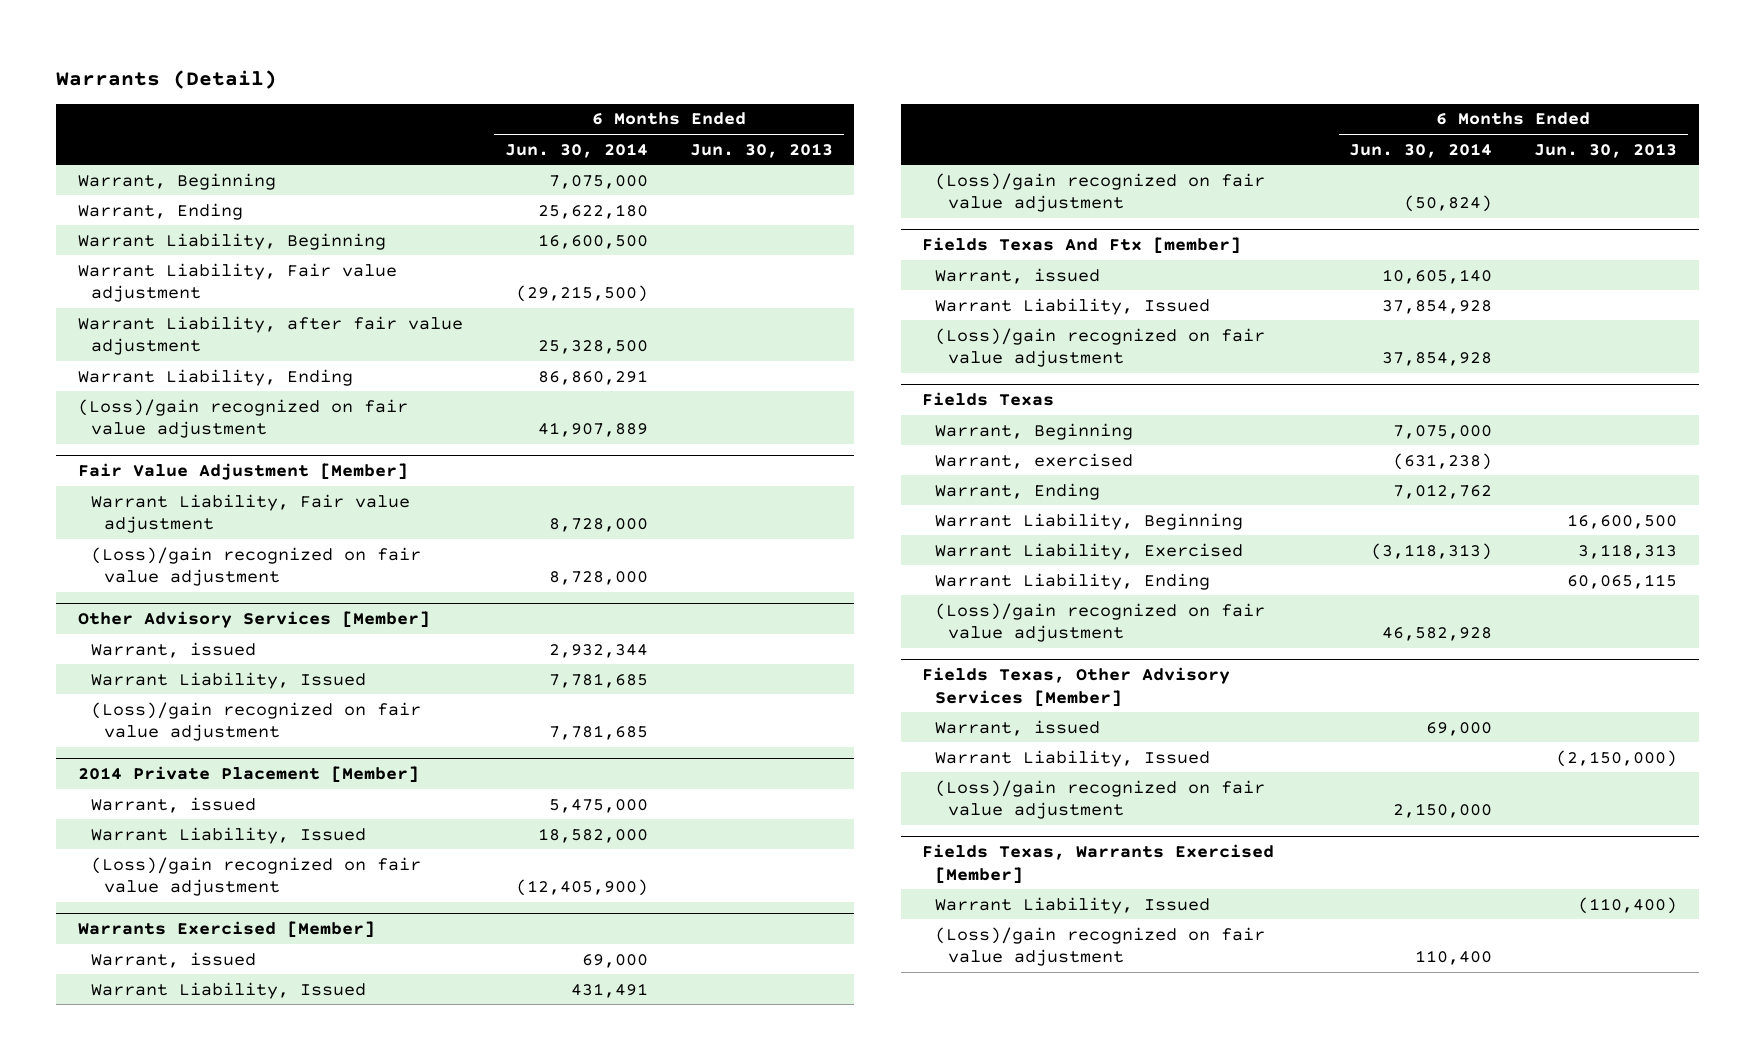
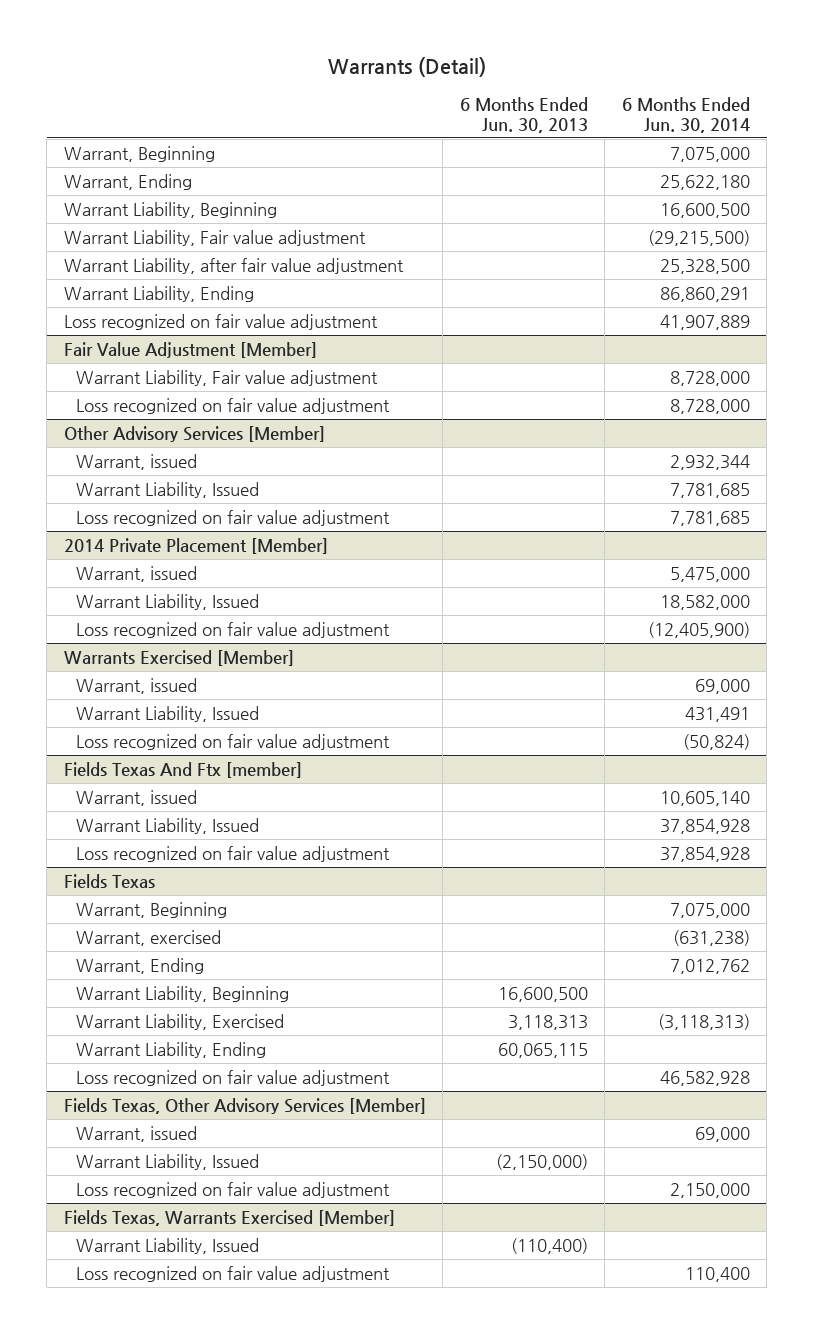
[77,398,408,439] (Loss)/gain recognized on fair value adjustment -> [63,313,378,330] Loss recognized on fair value adjustment
[90,546,421,587] (Loss)/gain recognized on fair value adjustment -> [75,397,390,414] Loss recognized on fair value adjustment
[90,701,421,742] (Loss)/gain recognized on fair value adjustment -> [75,509,390,526] Loss recognized on fair value adjustment
[90,856,421,897] (Loss)/gain recognized on fair value adjustment -> [75,621,390,638] Loss recognized on fair value adjustment
[934,172,1265,213] (Loss)/gain recognized on fair value adjustment -> [75,733,390,750] Loss recognized on fair value adjustment
[934,327,1265,368] (Loss)/gain recognized on fair value adjustment -> [75,845,390,862] Loss recognized on fair value adjustment
[934,602,1265,643] (Loss)/gain recognized on fair value adjustment -> [75,1069,390,1086] Loss recognized on fair value adjustment
[934,779,1265,820] (Loss)/gain recognized on fair value adjustment -> [75,1181,390,1198] Loss recognized on fair value adjustment
[934,926,1265,967] (Loss)/gain recognized on fair value adjustment -> [75,1265,390,1282] Loss recognized on fair value adjustment

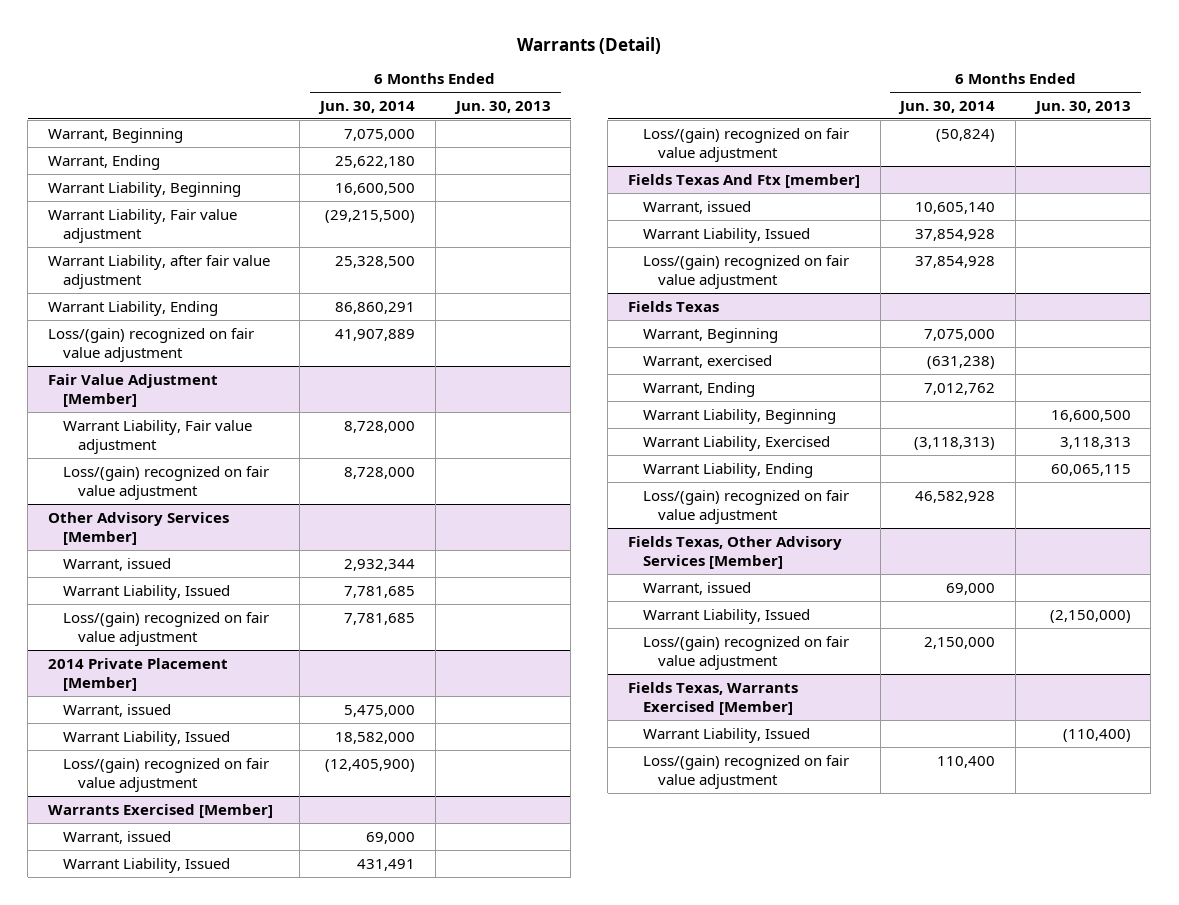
[63,313,378,330] Loss recognized on fair value adjustment -> [47,327,254,362] Loss/(gain) recognized on fair value adjustment
[75,397,390,414] Loss recognized on fair value adjustment -> [62,465,269,500] Loss/(gain) recognized on fair value adjustment
[75,509,390,526] Loss recognized on fair value adjustment -> [62,611,269,646] Loss/(gain) recognized on fair value adjustment
[75,621,390,638] Loss recognized on fair value adjustment -> [62,757,269,792] Loss/(gain) recognized on fair value adjustment
[75,733,390,750] Loss recognized on fair value adjustment -> [643,127,850,162] Loss/(gain) recognized on fair value adjustment
[75,845,390,862] Loss recognized on fair value adjustment -> [643,254,850,289] Loss/(gain) recognized on fair value adjustment
[75,1069,390,1086] Loss recognized on fair value adjustment -> [643,489,850,524] Loss/(gain) recognized on fair value adjustment
[75,1181,390,1198] Loss recognized on fair value adjustment -> [643,635,850,670] Loss/(gain) recognized on fair value adjustment
[75,1265,390,1282] Loss recognized on fair value adjustment -> [643,754,850,789] Loss/(gain) recognized on fair value adjustment

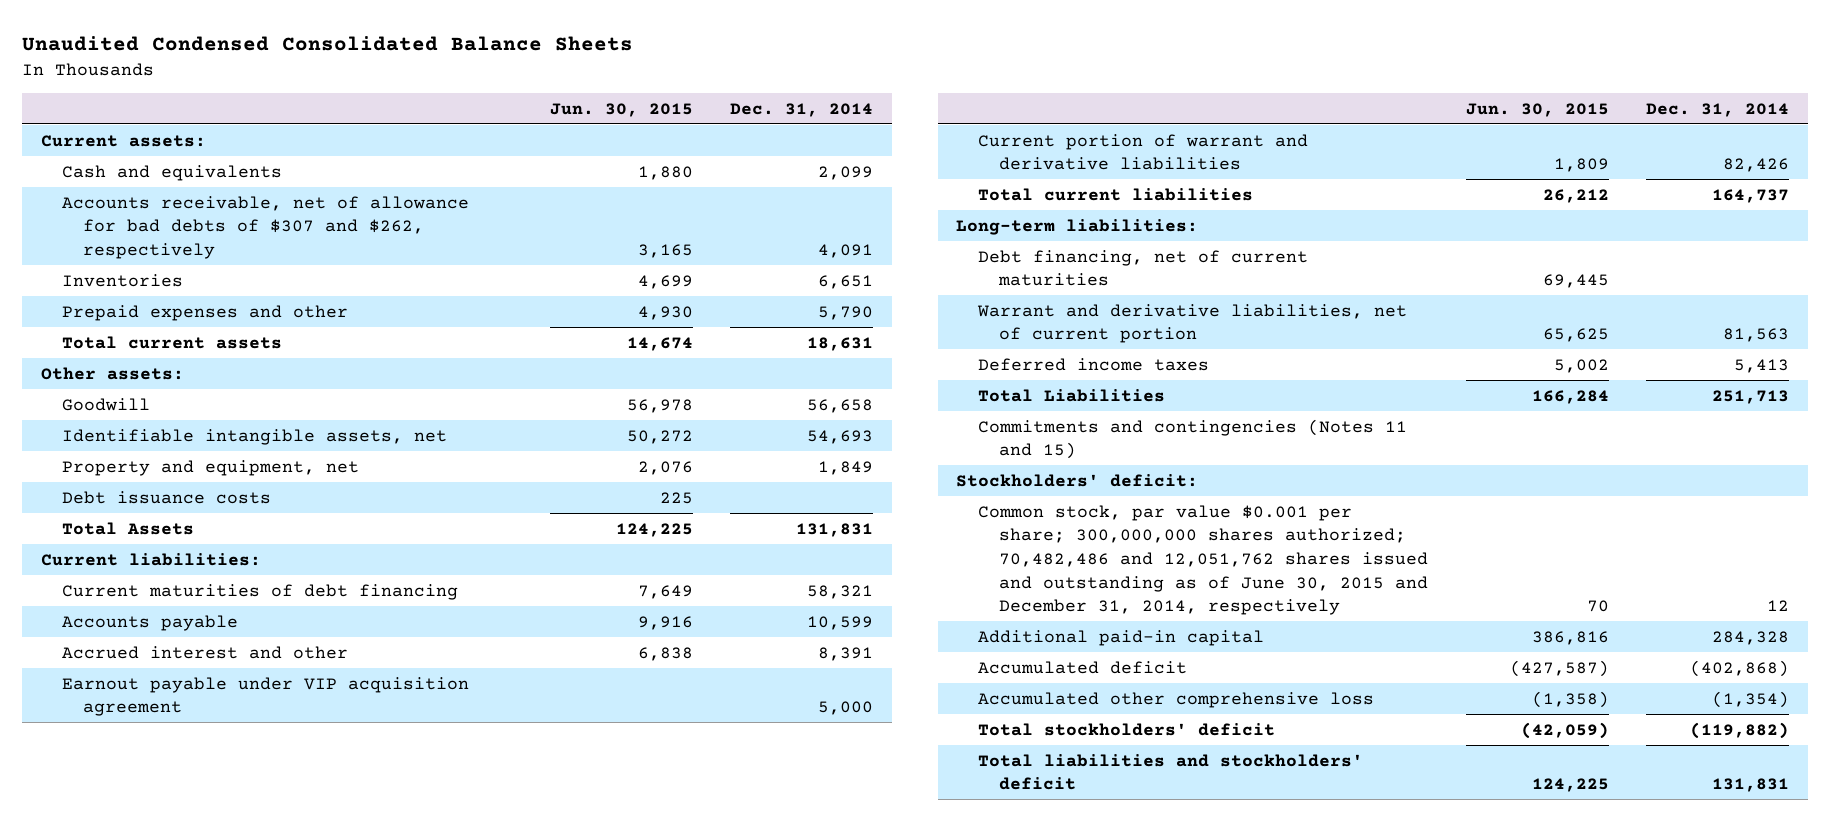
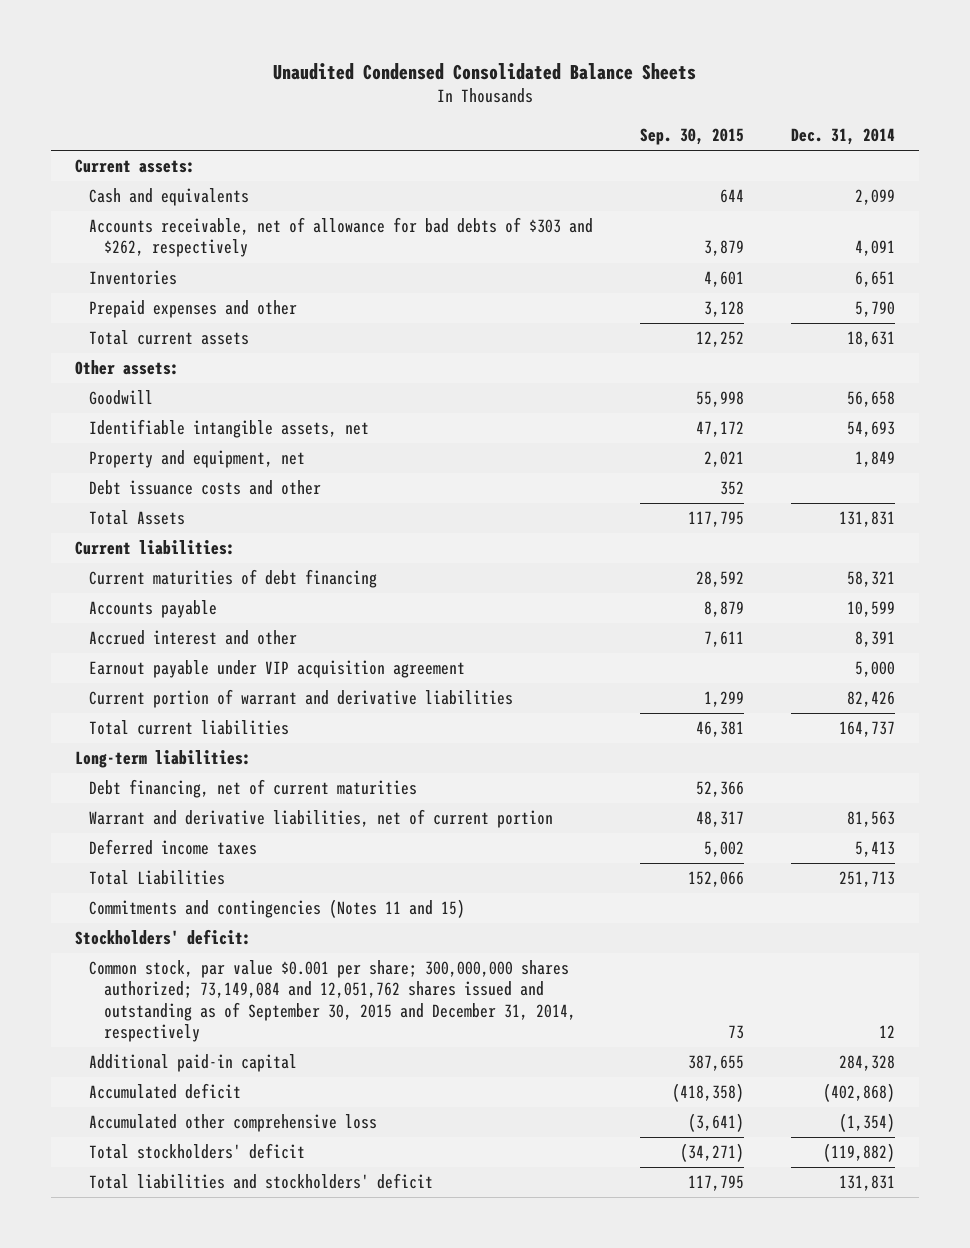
[549,102,693,117] Jun. 30, 2015 -> none
none -> [640,128,745,146] Sep. 30, 2015
[62,195,470,259] Accounts receivable, net of allowance for bad debts of $307 and $262, respectively -> [89,217,594,258] Accounts receivable, net of allowance for bad debts of $303 and $262, respectively
[62,490,272,504] Debt issuance costs -> [89,480,322,496] Debt issuance costs and other
[977,504,1429,616] Common stock, par value $0.001 per share; 300,000,000 shares authorized; 70,482,486 and 12,051,762 shares issued and outstanding as of June 30, 2015 and December 31, 2014, respectively -> [89,960,577,1042] Common stock, par value $0.001 per share; 300,000,000 shares authorized; 73,149,084 and 12,051,762 shares issued and outstanding as of September 30, 2015 and December 31, 2014, respectively

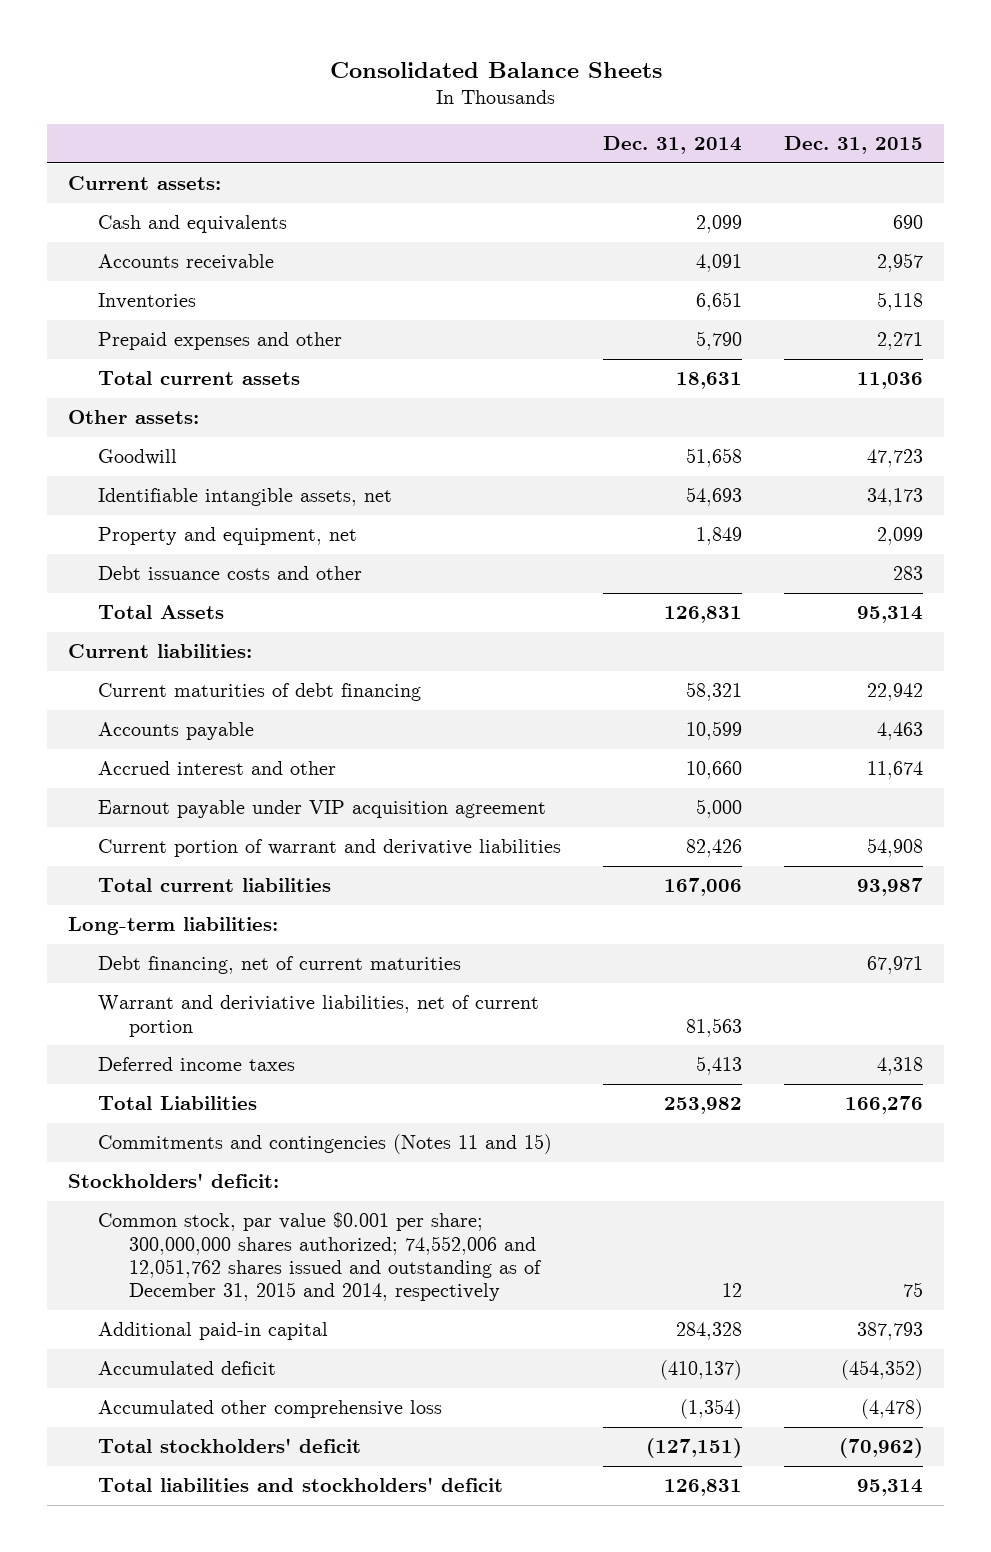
[273,62,697,80] Unaudited Condensed Consolidated Balance Sheets -> [329,61,662,78] Consolidated Balance Sheets
[640,128,745,146] Sep. 30, 2015 -> none
none -> [784,136,924,155] Dec. 31, 2015
[89,217,594,258] Accounts receivable, net of allowance for bad debts of $303 and $262, respectively -> [98,254,275,271] Accounts receivable
[847,391,896,408] 56,658 -> [686,448,743,468] 51,658
[839,511,896,528] 131,831 -> [664,606,743,624] 126,831
[855,631,896,648] 8,391 -> [686,761,743,780] 10,660
[839,721,896,738] 164,737 -> [664,878,743,897] 167,006
[89,809,554,829] Warrant and derivative liabilities, net of current portion -> [98,995,540,1037] Warrant and deriviative liabilities, net of current portion
[839,871,896,888] 251,713 -> [664,1097,743,1115] 253,982
[89,960,577,1042] Common stock, par value $0.001 per share; 300,000,000 shares authorized; 73,149,084 and 12,051,762 shares issued and outstanding as of September 30, 2015 and December 31, 2014, respectively -> [98,1212,542,1302] Common stock, par value $0.001 per share; 300,000,000 shares authorized; 74,552,006 and 12,051,762 shares issued and outstanding as of December 31, 2015 and 2014, respectively
[823,1083,896,1103] (402,868) -> [660,1360,743,1381] (410,137)
[823,1143,896,1163] (119,882) -> [646,1438,743,1459] (127,151)
[839,1175,896,1192] 131,831 -> [664,1479,743,1497] 126,831

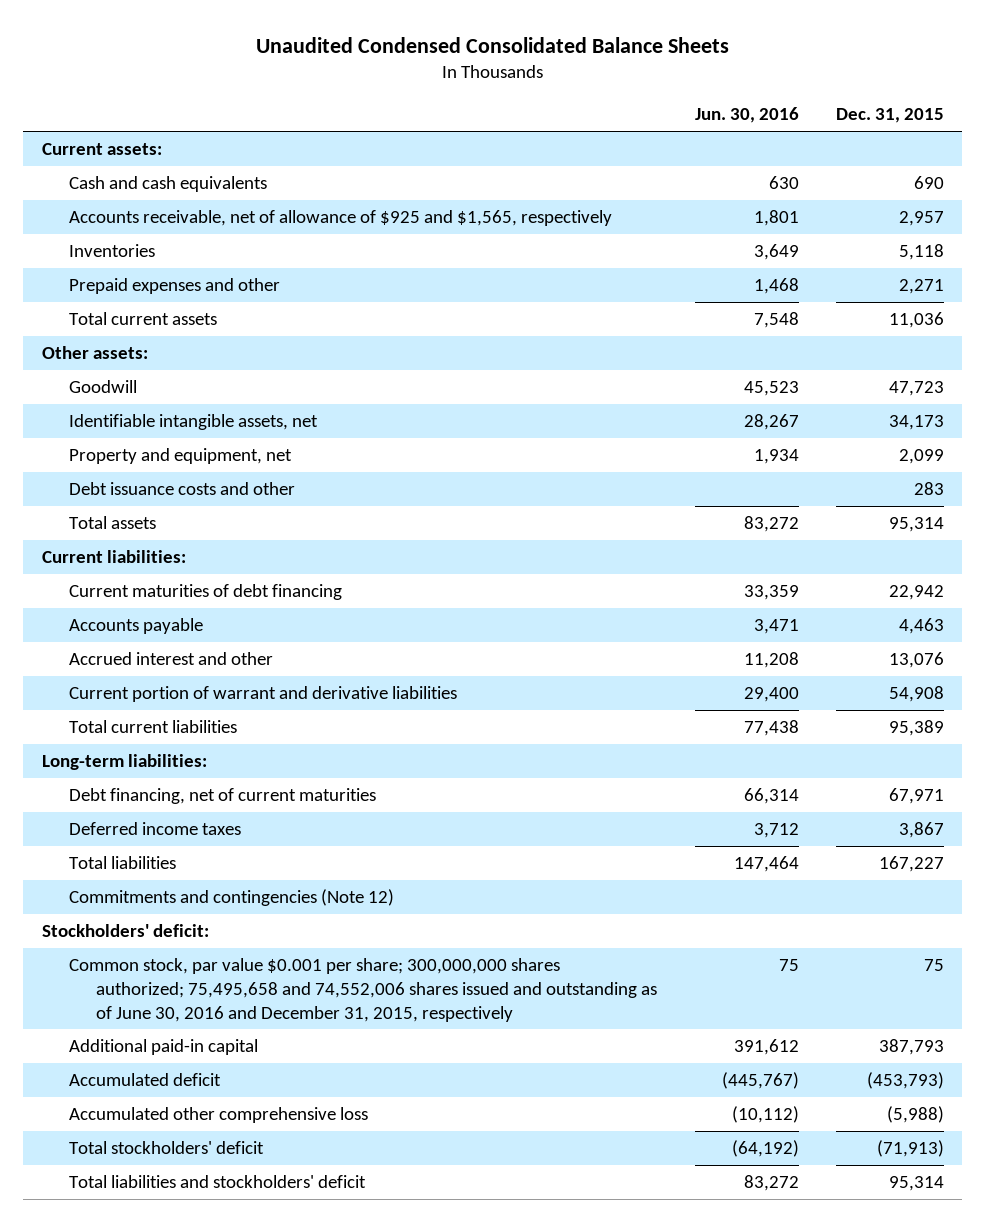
[329,61,662,78] Consolidated Balance Sheets -> [255,36,729,53] Unaudited Condensed Consolidated Balance Sheets
[603,136,743,155] Dec. 31, 2014 -> none
none -> [694,107,799,124] Jun. 30, 2016
[98,215,288,234] Cash and equivalents -> [69,176,268,193] Cash and cash equivalents
[98,254,275,271] Accounts receivable -> [69,210,613,227] Accounts receivable, net of allowance of $925 and $1,565, respectively
[98,605,225,620] Total Assets -> [69,516,157,530] Total assets
[98,800,547,819] Earnout payable under VIP acquisition agreement -> none
[867,761,924,780] 11,674 -> [888,652,944,669] 13,076
[857,878,924,897] 93,987 -> [888,720,944,737] 95,389
[98,995,540,1037] Warrant and deriviative liabilities, net of current portion -> none
[877,1057,924,1076] 4,318 -> [898,822,944,839] 3,867
[98,1096,258,1111] Total Liabilities -> [69,856,177,870] Total liabilities
[845,1096,924,1115] 166,276 -> [878,856,944,873] 167,227
[98,1134,553,1155] Commitments and contingencies (Notes 11 and 15) -> [69,889,395,907] Commitments and contingencies (Note 12)
[98,1212,542,1302] Common stock, par value $0.001 per share; 300,000,000 shares authorized; 74,552,006 and 12,051,762 shares issued and outstanding as of December 31, 2015 and 2014, respectively -> [69,958,658,1022] Common stock, par value $0.001 per share; 300,000,000 shares authorized; 75,495,658 and 74,552,006 shares issued and outstanding as of June 30, 2016 and December 31, 2015, respectively
[841,1360,924,1381] (454,352) -> [866,1072,944,1090] (453,793)
[861,1399,924,1420] (4,478) -> [886,1106,944,1124] (5,988)
[839,1438,924,1459] (70,962) -> [876,1140,944,1158] (71,913)

